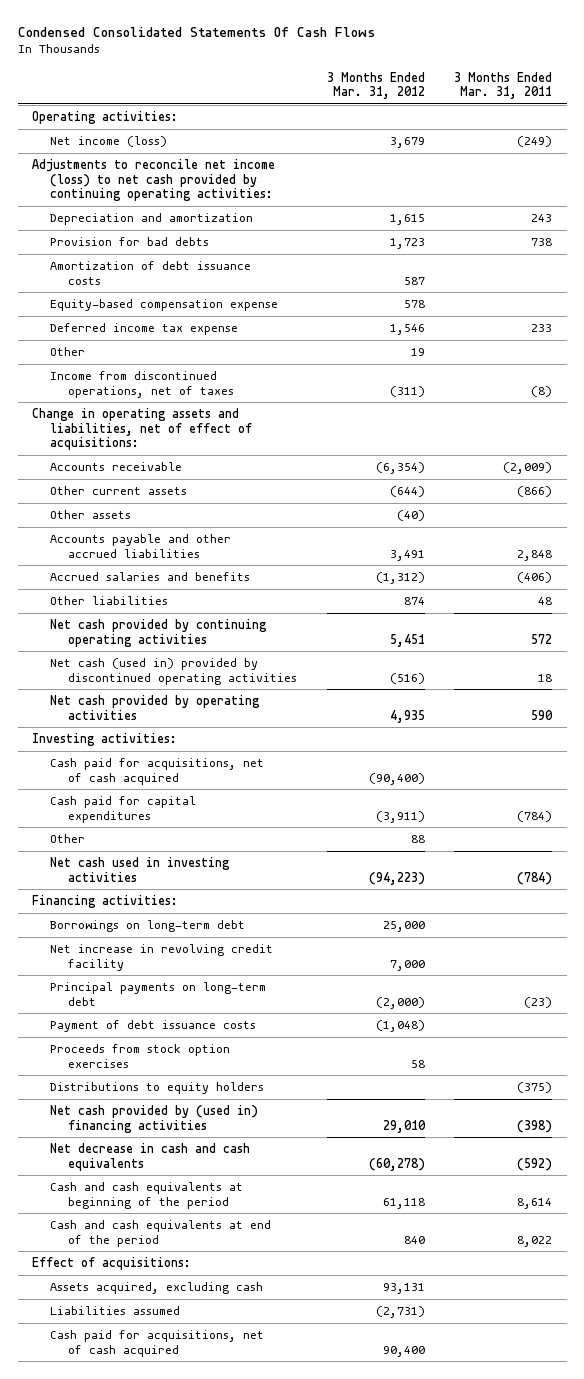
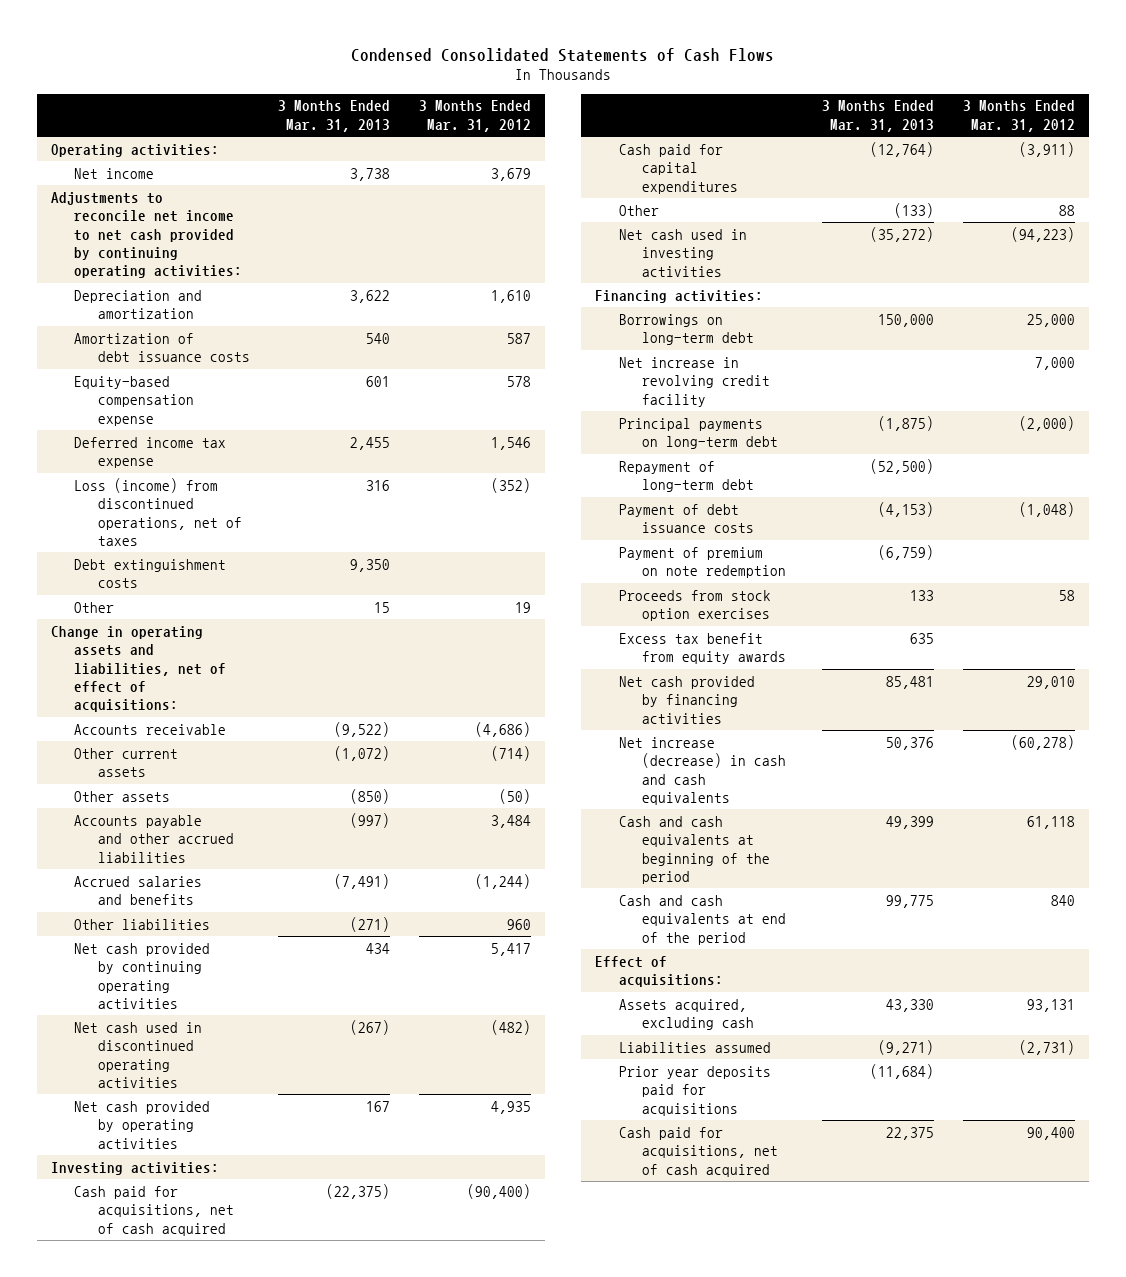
[17,26,375,37] Condensed Consolidated Statements Of Cash Flows -> [351,47,775,62] Condensed Consolidated Statements of Cash Flows
[453,71,552,100] 3 Months Ended Mar. 31, 2011 -> none
none -> [278,100,391,132] 3 Months Ended Mar. 31, 2013
[50,237,210,247] Provision for bad debts -> none
[50,136,168,148] Net income (loss) -> [74,167,155,179] Net income
[32,159,276,201] Adjustments to reconcile net income (loss) to net cash provided by continuing operating activities: -> [51,191,243,279] Adjustments to reconcile net income to net cash provided by continuing operating activities:
[389,214,425,226] 1,615 -> [490,289,531,303] 1,610
none -> [74,477,242,546] Loss (income) from discontinued operations, net of taxes
none -> [74,558,227,589] Debt extinguishment costs
[50,371,235,398] Income from discontinued operations, net of taxes -> none
[375,462,425,475] (6,354) -> [474,721,531,737] (4,686)
[389,486,425,498] (644) -> [490,745,531,761] (714)
[396,510,425,522] (40) -> [498,788,531,804] (50)
[389,549,425,561] 3,491 -> [490,814,531,828] 3,484
[375,572,425,585] (1,312) -> [474,873,531,889] (1,244)
[403,597,425,606] 874 -> [506,918,531,930] 960
[389,633,425,647] 5,451 -> [490,942,531,956] 5,417
[50,658,298,685] Net cash (used in) provided by discontinued operating activities -> [74,1021,203,1088] Net cash used in discontinued operating activities
[389,672,425,684] (516) -> [490,1019,531,1035] (482)
none -> [618,460,754,493] Repayment of long-term debt
none -> [618,546,786,579] Payment of premium on note redemption
[50,1082,265,1095] Distributions to equity holders -> none
none -> [618,632,786,665] Excess tax benefit from equity awards
[50,1105,259,1133] Net cash provided by (used in) financing activities -> [618,675,755,724] Net cash provided by financing activities
[50,1143,251,1171] Net decrease in cash and cash equivalents -> [618,736,786,805] Net increase (decrease) in cash and cash equivalents
none -> [618,1065,771,1116] Prior year deposits paid for acquisitions

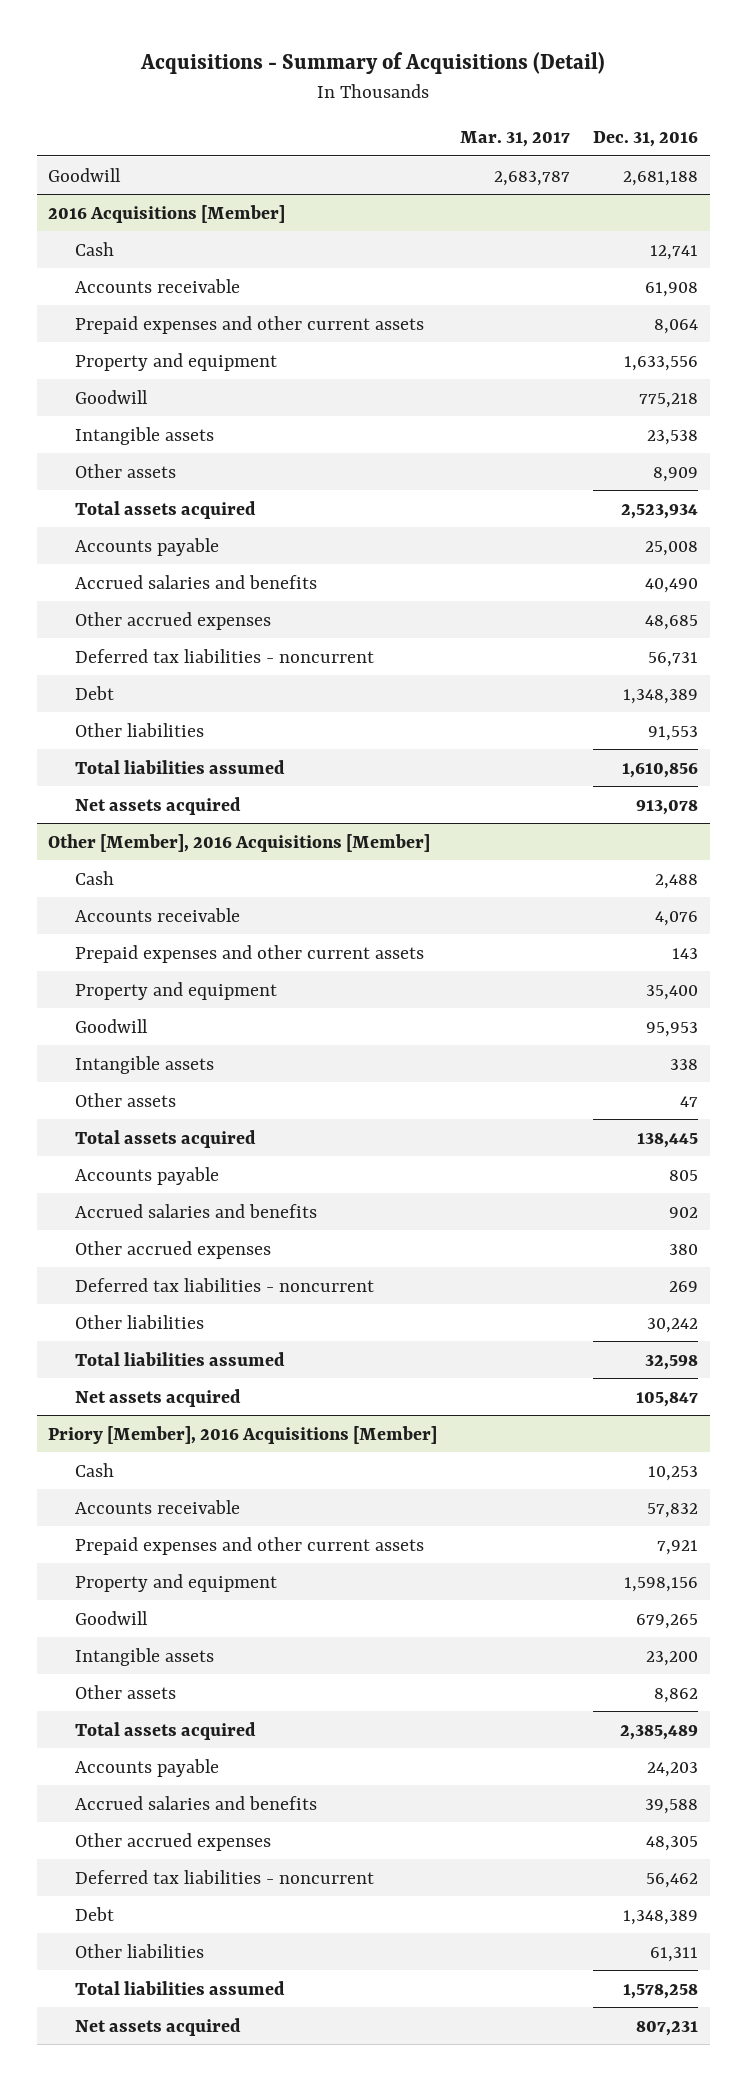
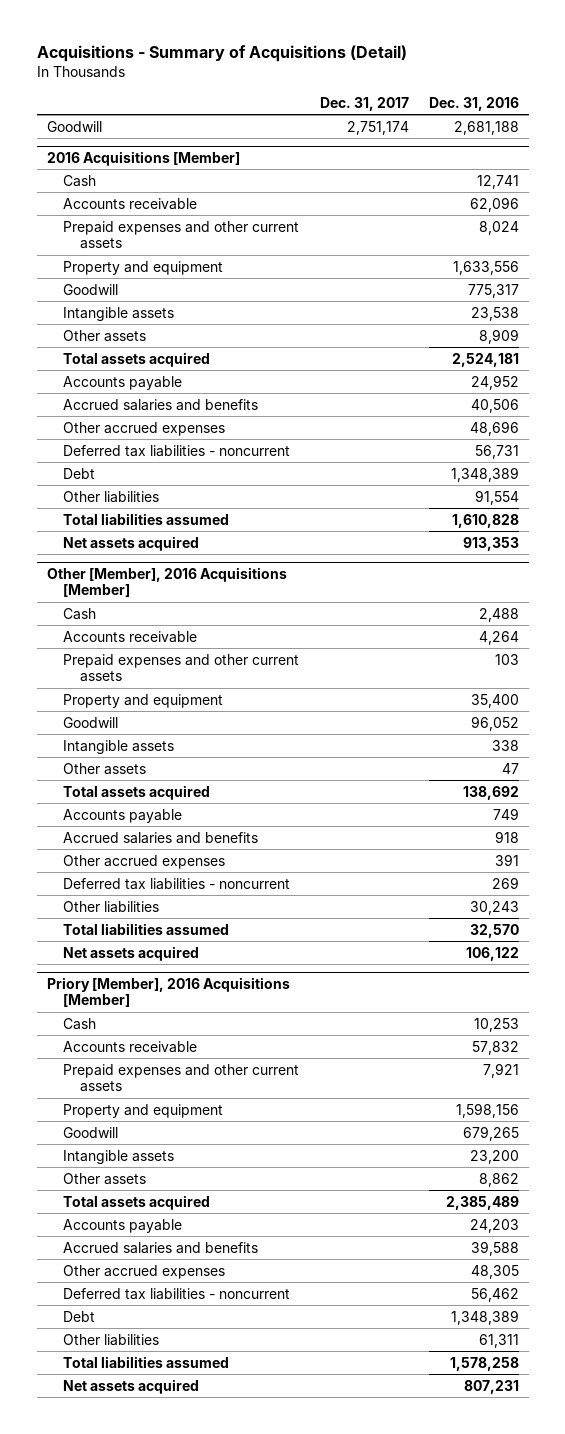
[460,131,571,148] Mar. 31, 2017 -> none
none -> [319,96,409,111] Dec. 31, 2017
[645,281,699,297] 61,908 -> [469,196,519,212] 62,096
[654,318,699,334] 8,064 -> [478,220,519,235] 8,024
[639,392,699,408] 775,218 -> [467,283,519,298] 775,317
[621,503,699,519] 2,523,934 -> [451,352,519,367] 2,524,181
[645,540,699,556] 25,008 -> [470,374,519,390] 24,952
[645,577,699,593] 40,490 -> [470,398,519,413] 40,506
[645,614,699,630] 48,685 -> [469,420,519,436] 48,696
[648,725,699,741] 91,553 -> [474,489,519,505] 91,554
[622,762,699,778] 1,610,856 -> [451,513,519,528] 1,610,828
[636,799,699,815] 913,078 -> [462,536,519,551] 913,353
[655,910,699,926] 4,076 -> [478,630,519,645] 4,264
[672,947,699,959] 143 -> [494,653,519,665] 103
[646,1021,699,1037] 95,953 -> [470,715,519,731] 96,052
[637,1132,699,1148] 138,445 -> [462,785,519,800] 138,692
[669,1169,699,1181] 805 -> [492,807,519,820] 749
[669,1206,699,1218] 902 -> [494,830,519,843] 918
[669,1243,699,1255] 380 -> [494,853,519,866] 391
[647,1317,699,1333] 30,242 -> [469,900,519,915] 30,243
[645,1354,699,1370] 32,598 -> [469,923,519,938] 32,570
[636,1391,699,1407] 105,847 -> [465,946,519,961] 106,122

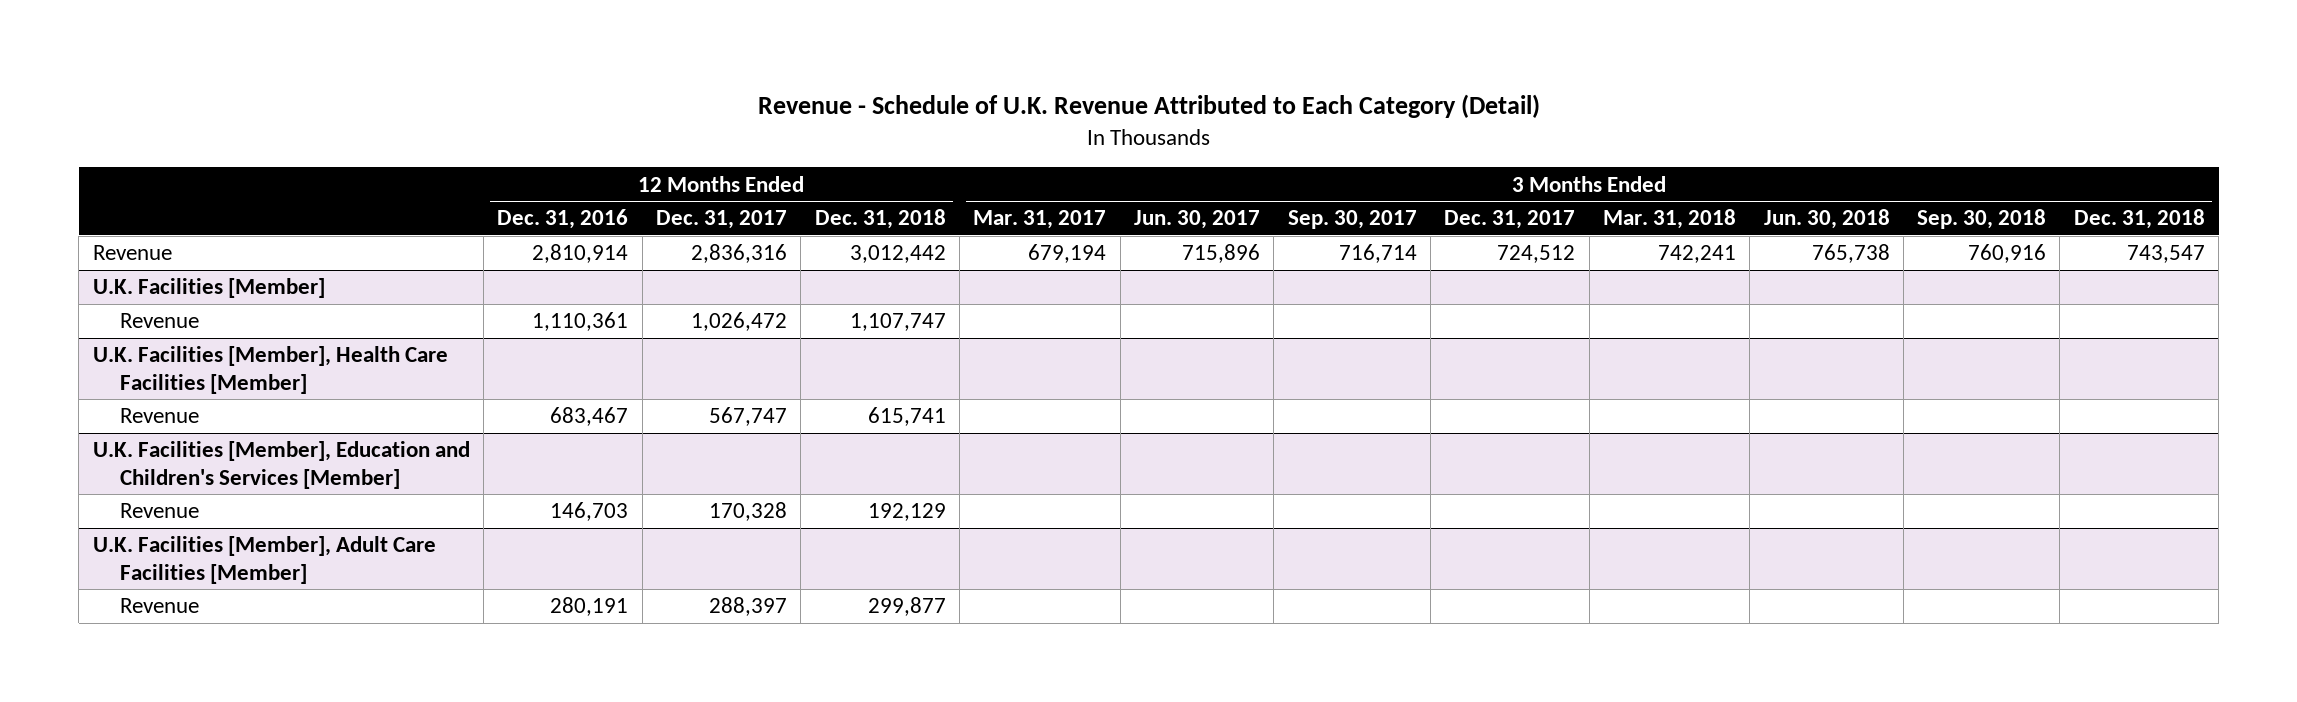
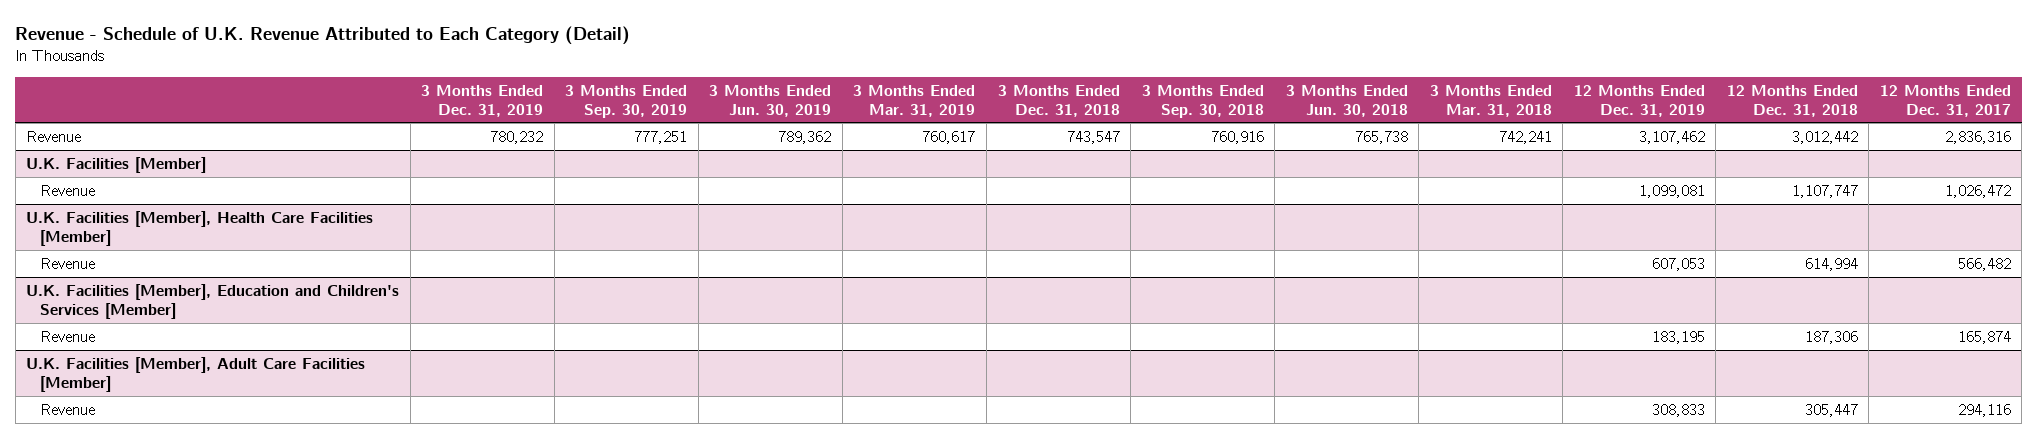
[497,209,629,230] Dec. 31, 2016 -> none
[973,210,1107,230] Mar. 31, 2017 -> none
[1133,210,1260,230] Jun. 30, 2017 -> none
[1287,210,1417,230] Sep. 30, 2017 -> none
[1444,210,1576,230] Dec. 31, 2017 -> none
none -> [421,84,544,117] 3 Months Ended Dec. 31, 2019
none -> [565,84,688,118] 3 Months Ended Sep. 30, 2019
none -> [709,84,832,117] 3 Months Ended Jun. 30, 2019
none -> [853,84,976,117] 3 Months Ended Mar. 31, 2019
none -> [1573,84,1705,117] 12 Months Ended Dec. 31, 2019
[708,407,787,427] 567,747 -> [1957,257,2011,271] 566,482
[867,407,946,427] 615,741 -> [1804,257,1858,271] 614,994
[708,502,787,522] 170,328 -> [1957,330,2011,344] 165,874
[867,503,946,522] 192,129 -> [1804,330,1858,344] 187,306
[708,597,787,617] 288,397 -> [1957,403,2011,417] 294,116
[867,597,946,617] 299,877 -> [1804,403,1858,417] 305,447

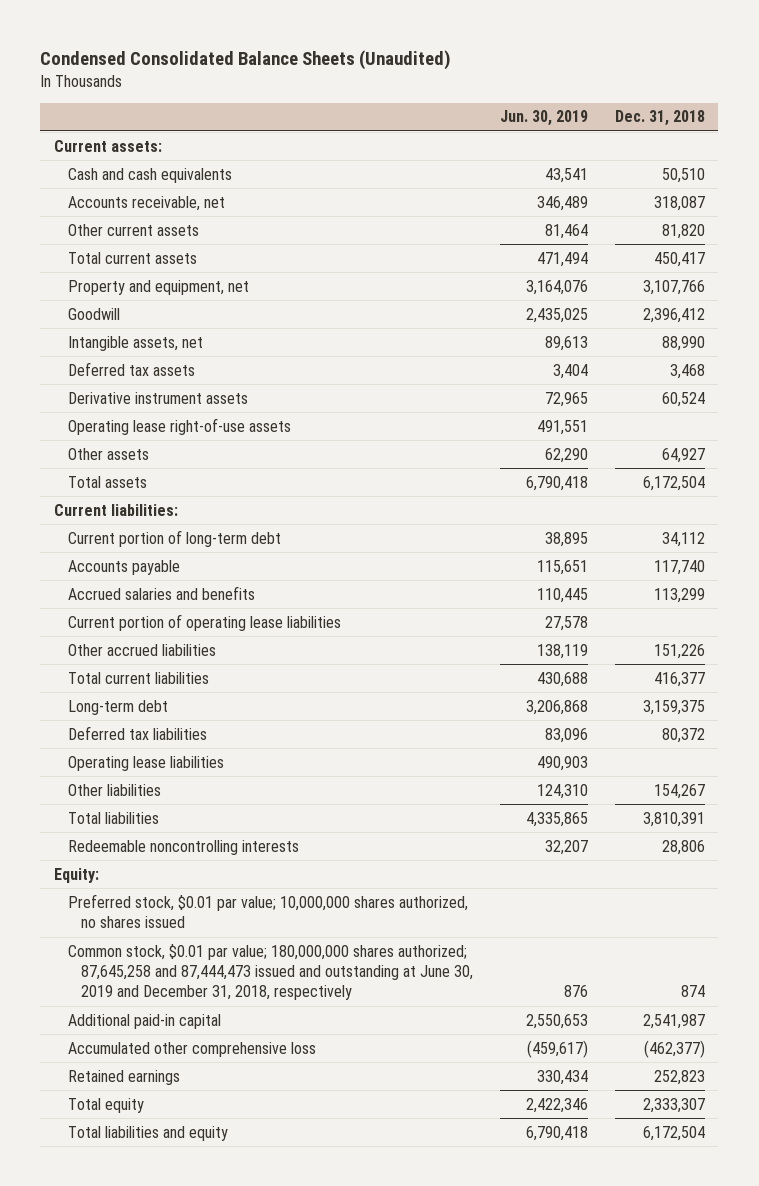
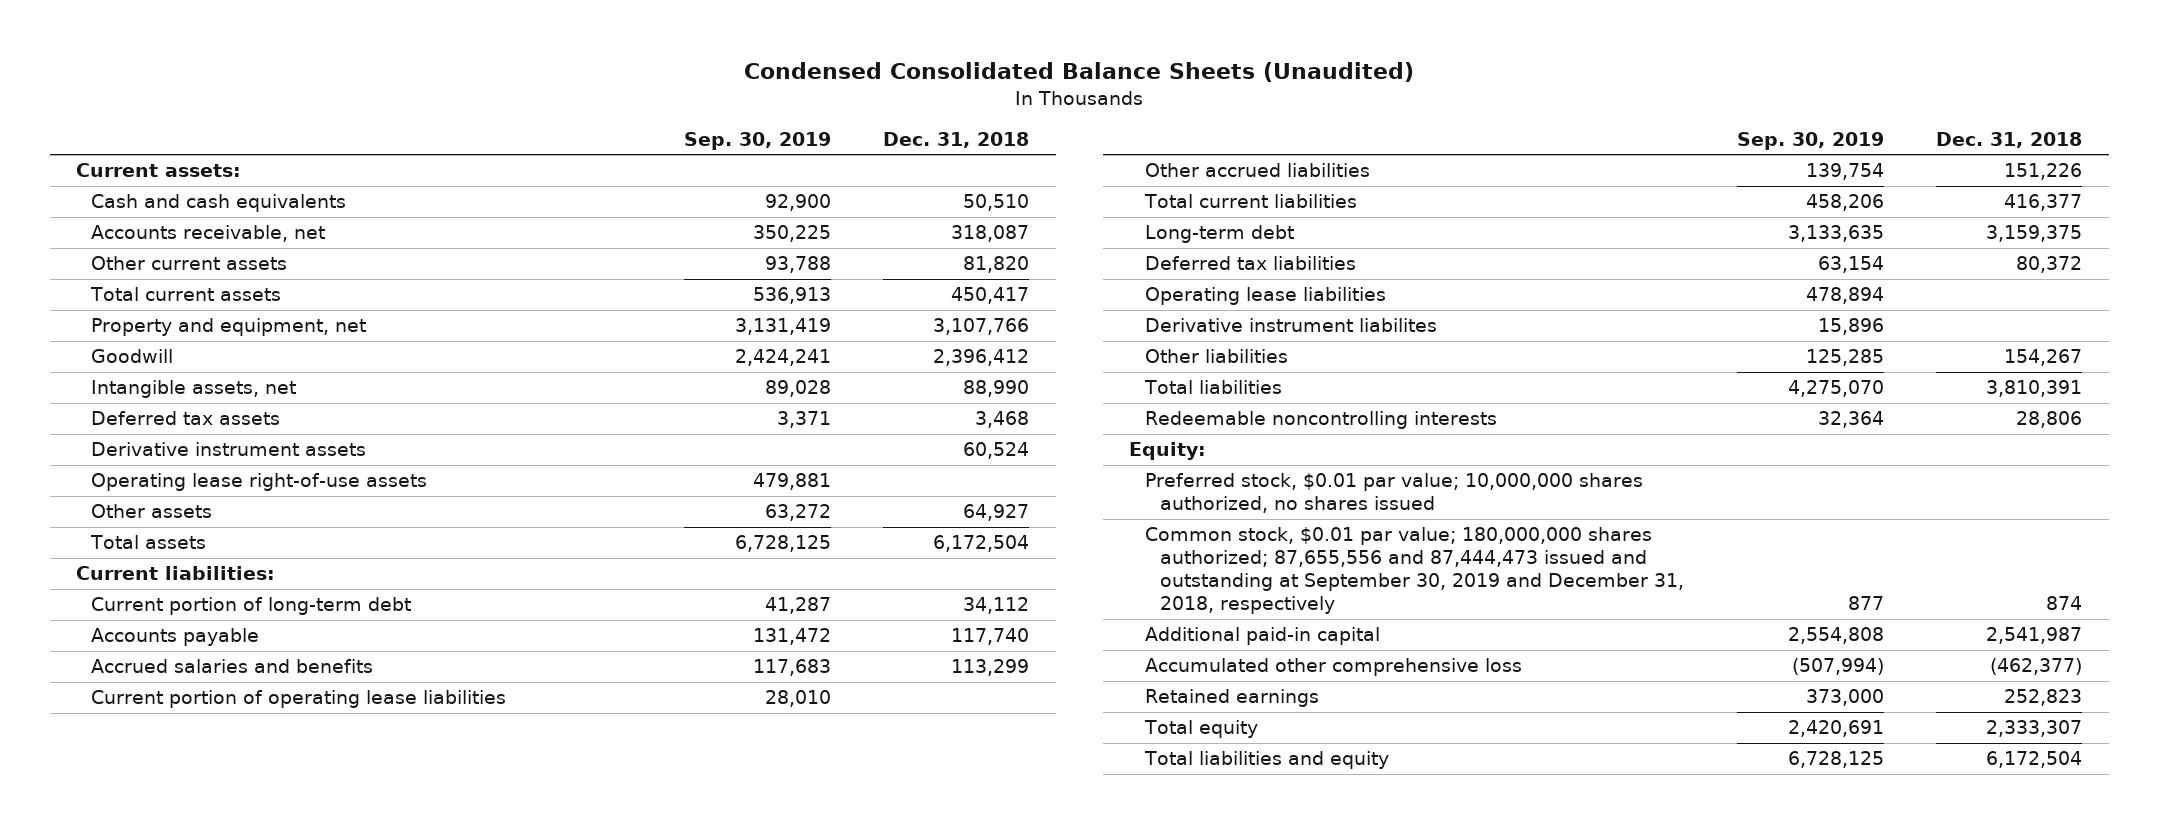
[500,110,589,127] Jun. 30, 2019 -> none
none -> [683,131,831,150] Sep. 30, 2019
none -> [1144,318,1437,333] Derivative instrument liabilites
[67,943,474,1001] Common stock, $0.01 par value; 180,000,000 shares authorized; 87,645,258 and 87,444,473 issued and outstanding at June 30, 2019 and December 31, 2018, respectively -> [1144,527,1684,615] Common stock, $0.01 par value; 180,000,000 shares authorized; 87,655,556 and 87,444,473 issued and outstanding at September 30, 2019 and December 31, 2018, respectively

